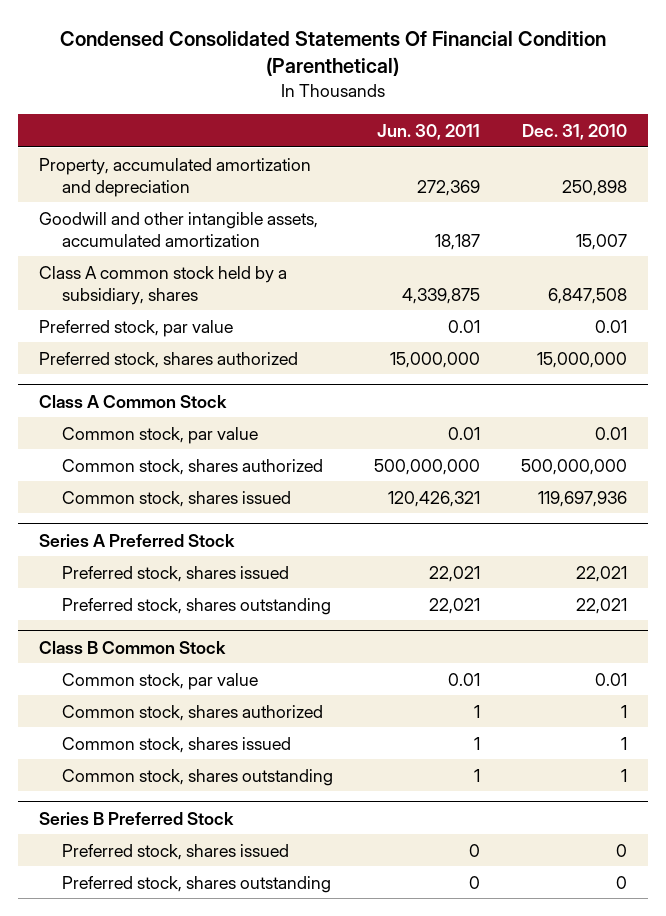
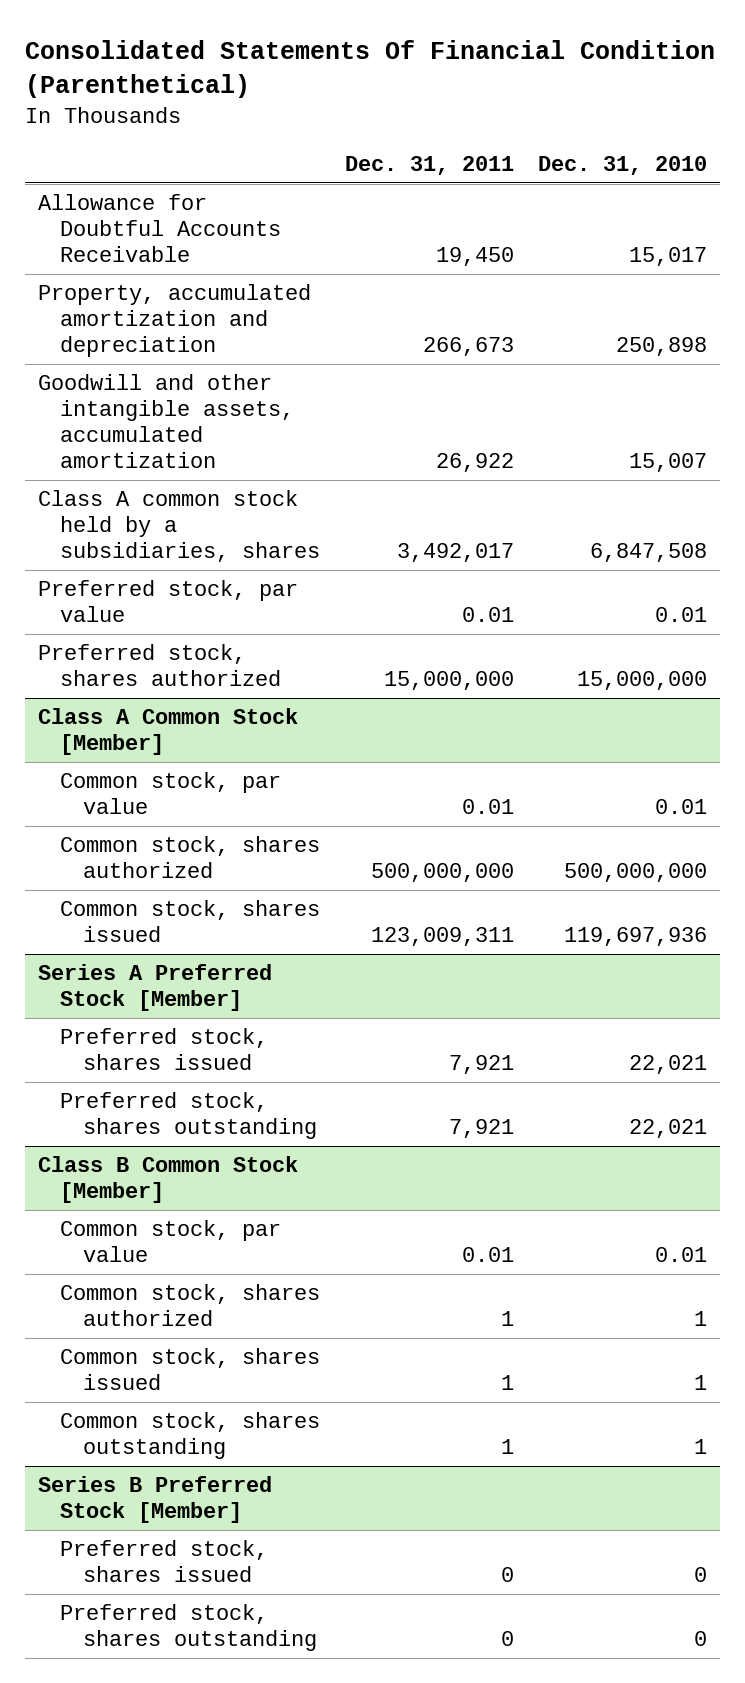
[60,30,607,77] Condensed Consolidated Statements Of Financial Condition (Parenthetical) -> [25,40,716,99] Consolidated Statements Of Financial Condition (Parenthetical)
[376,124,480,141] Jun. 30, 2011 -> none
none -> [344,155,514,175] Dec. 31, 2011
none -> [37,194,282,263] Allowance for Doubtful Accounts Receivable
[39,265,288,305] Class A common stock held by a subsidiary, shares -> [37,490,321,563] Class A common stock held by a subsidiaries, shares
[39,394,228,408] Class A Common Stock -> [37,708,298,756] Class A Common Stock [Member]
[39,533,236,547] Series A Preferred Stock -> [37,964,272,1012] Series A Preferred Stock [Member]
[39,640,227,654] Class B Common Stock -> [37,1156,298,1204] Class B Common Stock [Member]
[39,811,235,825] Series B Preferred Stock -> [37,1476,272,1524] Series B Preferred Stock [Member]

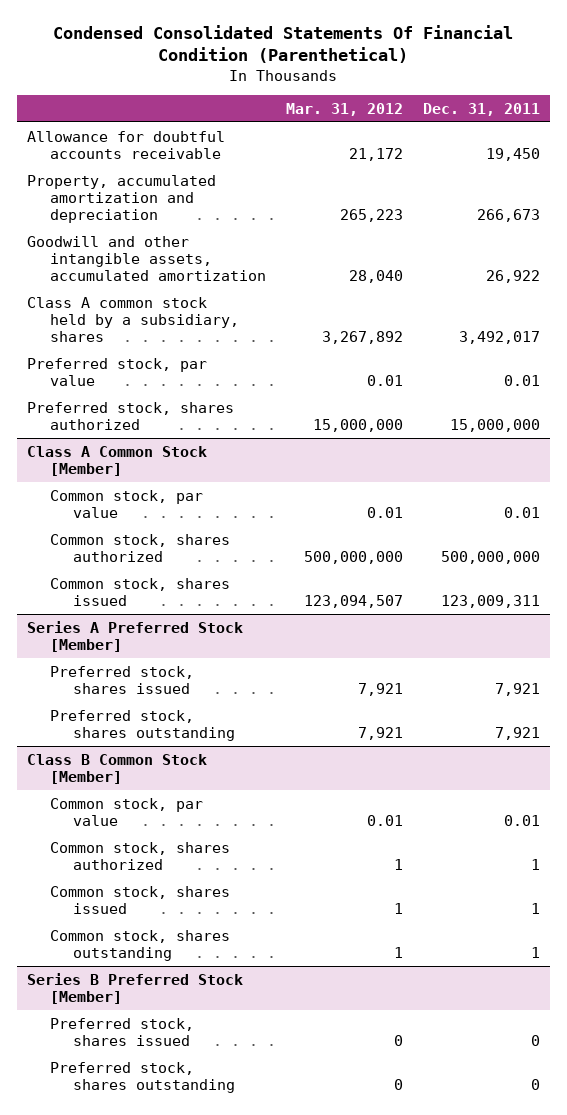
[25,40,716,99] Consolidated Statements Of Financial Condition (Parenthetical) -> [53,25,514,64] Condensed Consolidated Statements Of Financial Condition (Parenthetical)
[538,155,708,175] Dec. 31, 2010 -> none
none -> [285,102,403,116] Mar. 31, 2012
[37,194,282,263] Allowance for Doubtful Accounts Receivable -> [27,130,226,159] Allowance for doubtful accounts receivable
[37,490,321,563] Class A common stock held by a subsidiaries, shares -> [27,296,239,342] Class A common stock held by a subsidiary, shares

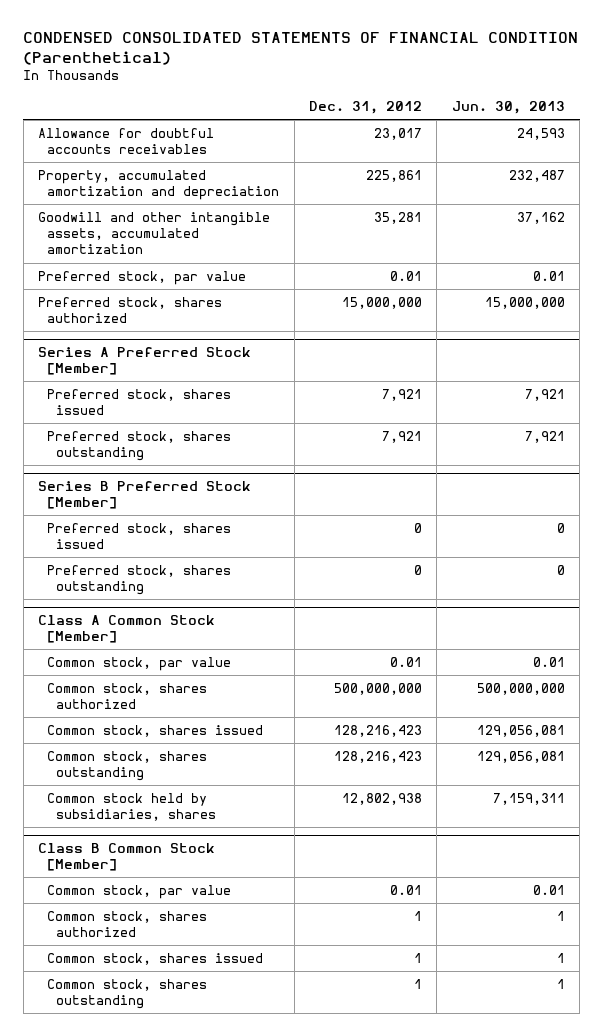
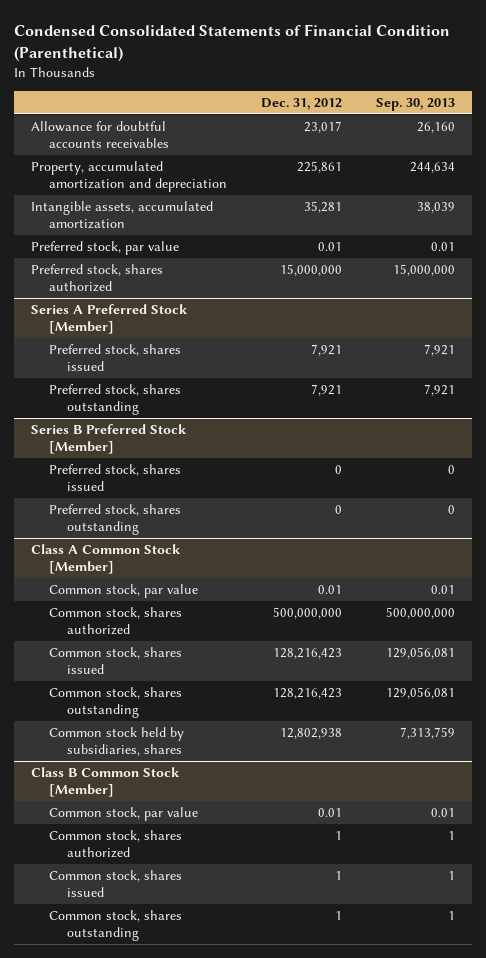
[23,32,579,66] CONDENSED CONSOLIDATED STATEMENTS OF FINANCIAL CONDITION (Parenthetical) -> [14,24,451,62] Condensed Consolidated Statements of Financial Condition (Parenthetical)
[451,101,565,115] Jun. 30, 2013 -> none
none -> [376,98,456,112] Sep. 30, 2013
[38,211,271,255] Goodwill and other intangible assets, accumulated amortization -> [31,201,214,229] Intangible assets, accumulated amortization

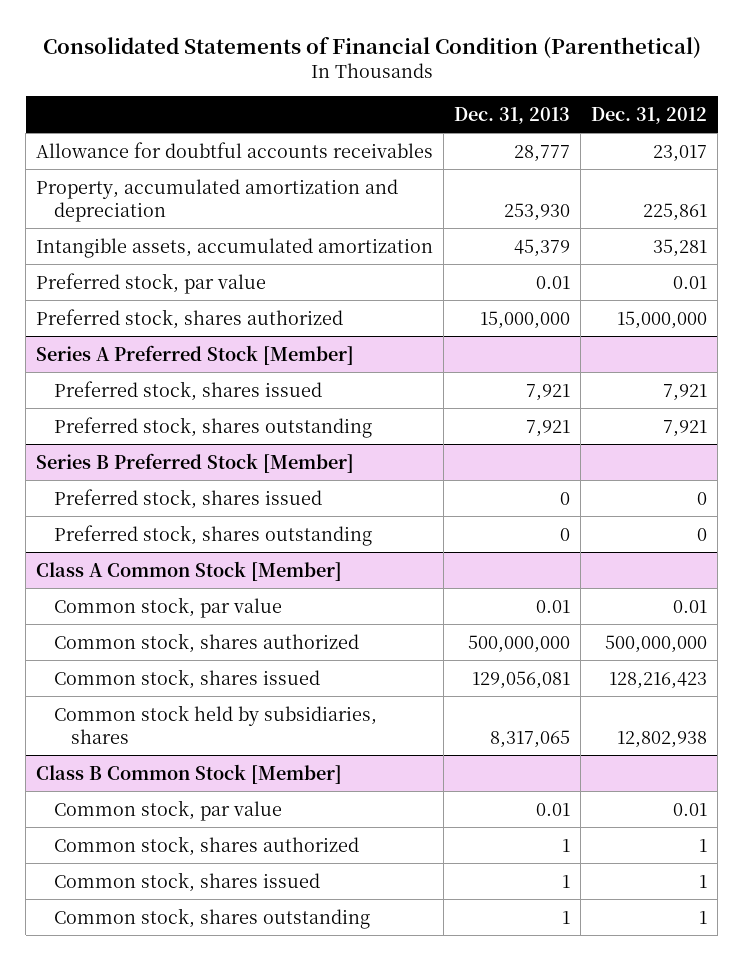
[14,24,451,62] Condensed Consolidated Statements of Financial Condition (Parenthetical) -> [42,36,701,59] Consolidated Statements of Financial Condition (Parenthetical)
[376,98,456,112] Sep. 30, 2013 -> none
none -> [454,106,571,124] Dec. 31, 2013
[49,687,183,718] Common stock, shares outstanding -> none

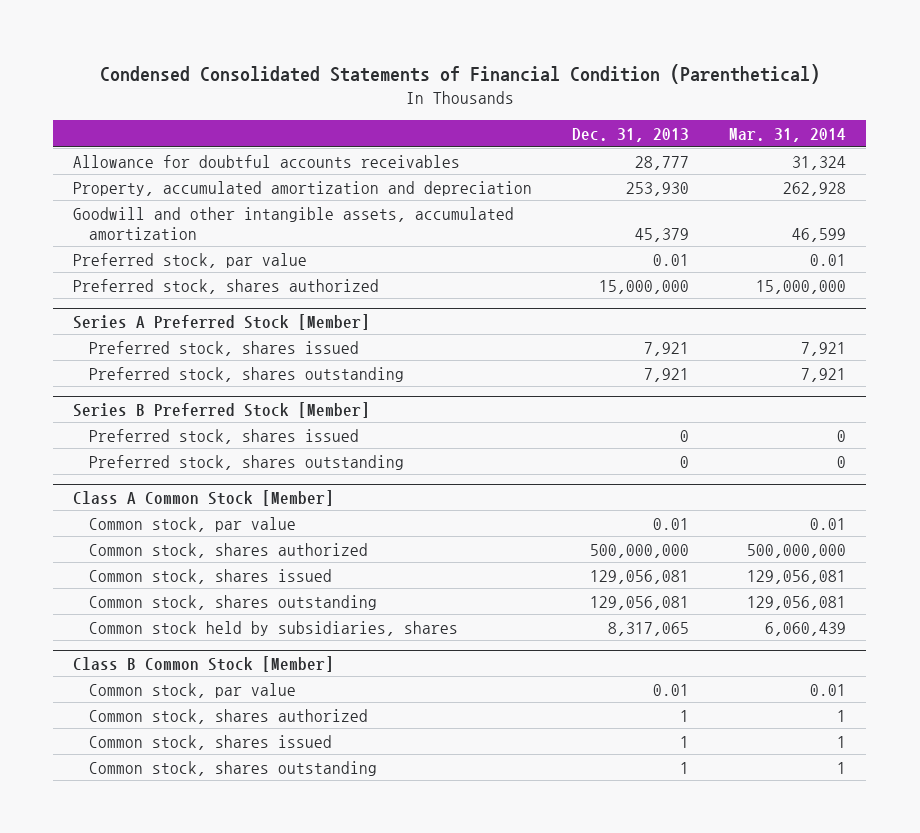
[42,36,701,59] Consolidated Statements of Financial Condition (Parenthetical) -> [99,64,820,85] Condensed Consolidated Statements of Financial Condition (Parenthetical)
[591,106,708,124] Dec. 31, 2012 -> none
none -> [729,127,847,142] Mar. 31, 2014
[36,237,434,258] Intangible assets, accumulated amortization -> [73,206,515,240] Goodwill and other intangible assets, accumulated amortization
none -> [88,594,377,610] Common stock, shares outstanding

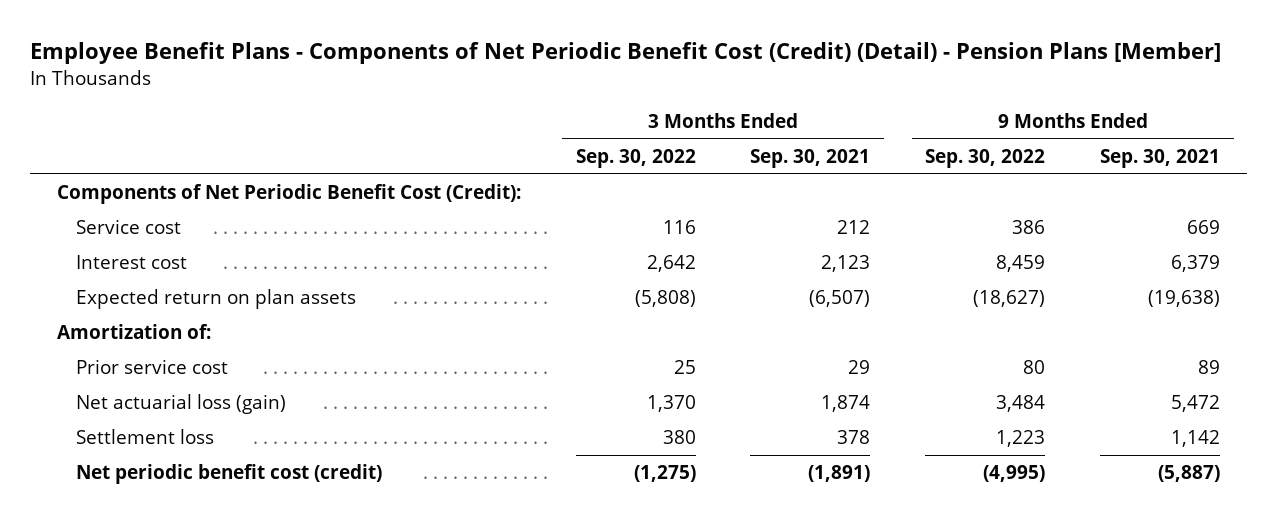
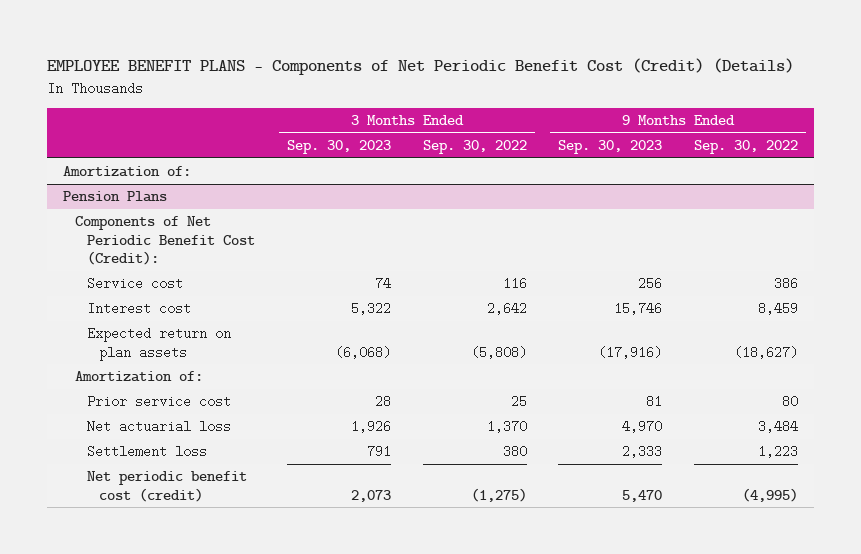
[29,42,1221,65] Employee Benefit Plans - Components of Net Periodic Benefit Cost (Credit) (Detail) - Pension Plans [Member] -> [47,58,795,76] EMPLOYEE BENEFIT PLANS - Components of Net Periodic Benefit Cost (Credit) (Details)
[750,148,871,168] Sep. 30, 2021 -> none
[1099,148,1220,168] Sep. 30, 2021 -> none
none -> [287,140,392,155] Sep. 30, 2023
none -> [558,140,663,155] Sep. 30, 2023
none -> [63,166,192,178] Amortization of:
none -> [63,191,168,203] Pension Plans
[75,394,286,415] Net actuarial loss (gain) -> [87,420,232,434] Net actuarial loss

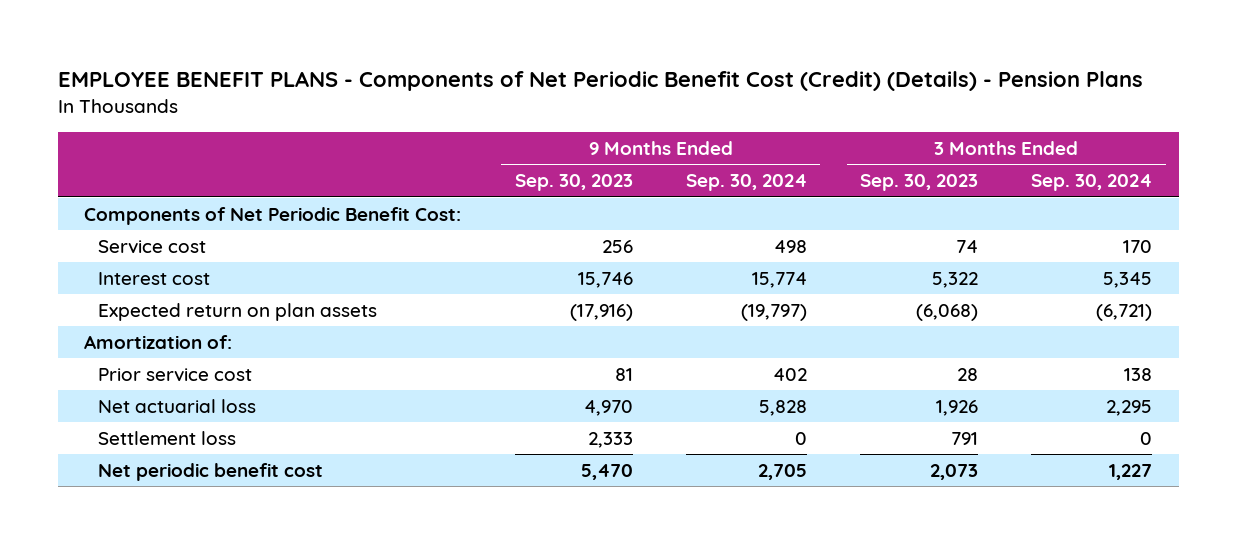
[47,58,795,76] EMPLOYEE BENEFIT PLANS - Components of Net Periodic Benefit Cost (Credit) (Details) -> [57,71,1143,92] EMPLOYEE BENEFIT PLANS - Components of Net Periodic Benefit Cost (Credit) (Details) - Pension Plans
[422,140,527,155] Sep. 30, 2022 -> none
[693,140,798,155] Sep. 30, 2022 -> none
none -> [685,174,807,192] Sep. 30, 2024
none -> [1031,174,1153,192] Sep. 30, 2024
[63,166,192,178] Amortization of: -> none
[63,191,168,203] Pension Plans -> none
[75,216,256,266] Components of Net Periodic Benefit Cost (Credit): -> [84,206,462,225] Components of Net Periodic Benefit Cost:
[87,471,248,502] Net periodic benefit cost (credit) -> [97,462,323,481] Net periodic benefit cost

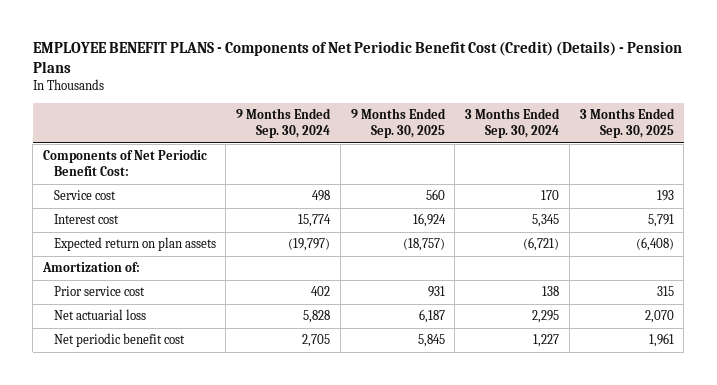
[514,174,633,192] Sep. 30, 2023 -> none
[860,174,979,192] Sep. 30, 2023 -> none
none -> [350,108,446,138] 9 Months Ended Sep. 30, 2025
none -> [579,108,675,138] 3 Months Ended Sep. 30, 2025
[97,430,236,445] Settlement loss -> none

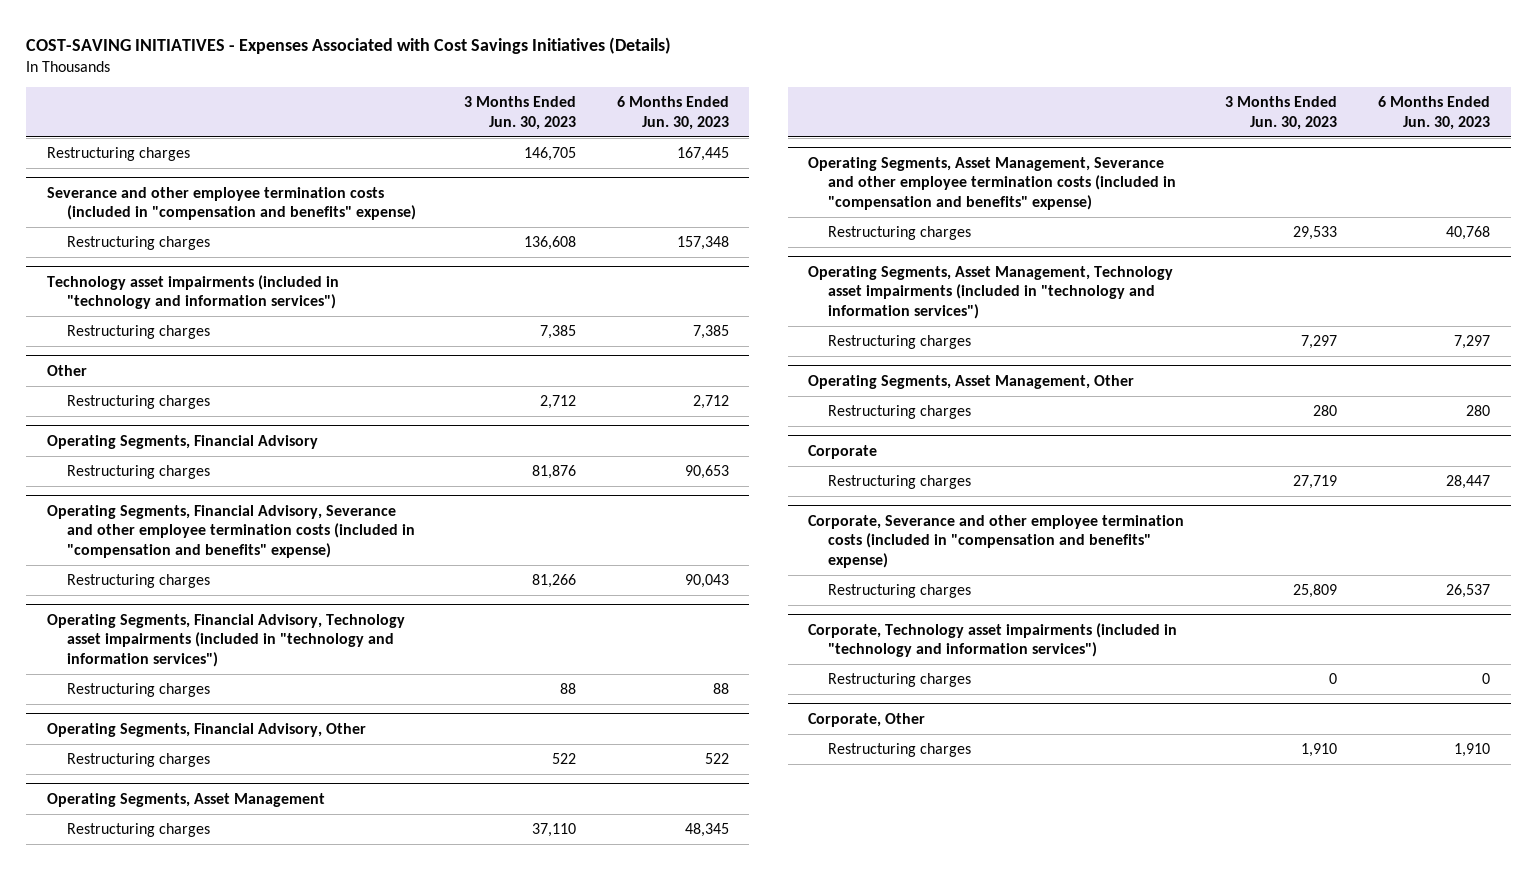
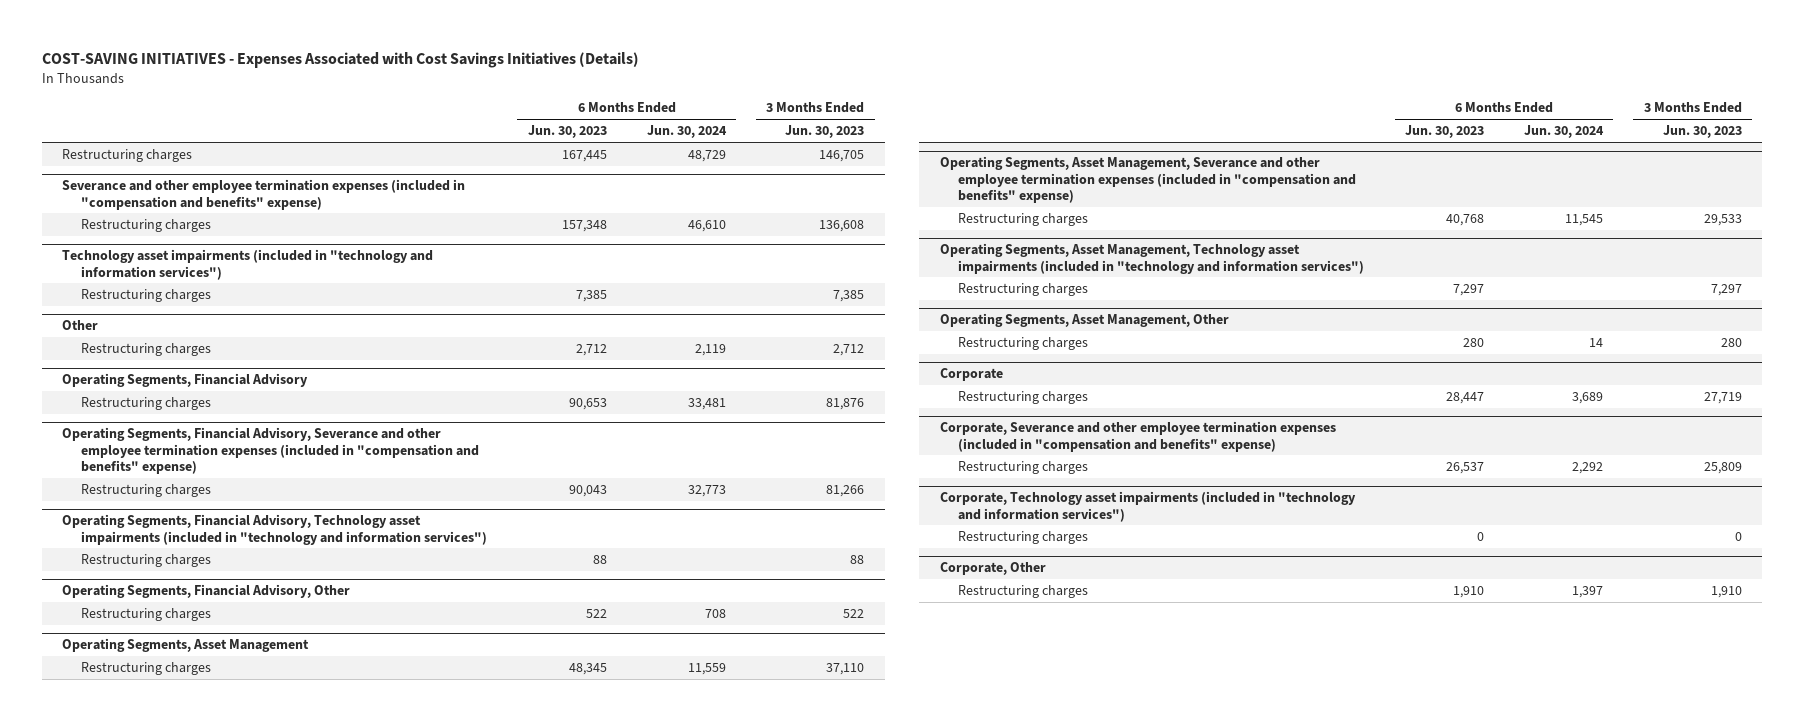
none -> [646,125,727,139] Jun. 30, 2024
[46,186,416,221] Severance and other employee termination costs (included in "compensation and benefits" expense) -> [62,179,466,210] Severance and other employee termination expenses (included in "compensation and benefits" expense)
[46,504,415,558] Operating Segments, Financial Advisory, Severance and other employee termination costs (included in "compensation and benefits" expense) -> [62,427,480,474] Operating Segments, Financial Advisory, Severance and other employee termination expenses (included in "compensation and benefits" expense)
[808,156,1177,210] Operating Segments, Asset Management, Severance and other employee termination costs (included in "compensation and benefits" expense) -> [939,156,1357,203] Operating Segments, Asset Management, Severance and other employee termination expenses (included in "compensation and benefits" expense)
[808,514,1185,568] Corporate, Severance and other employee termination costs (included in "compensation and benefits" expense) -> [939,421,1336,452] Corporate, Severance and other employee termination expenses (included in "compensation and benefits" expense)

